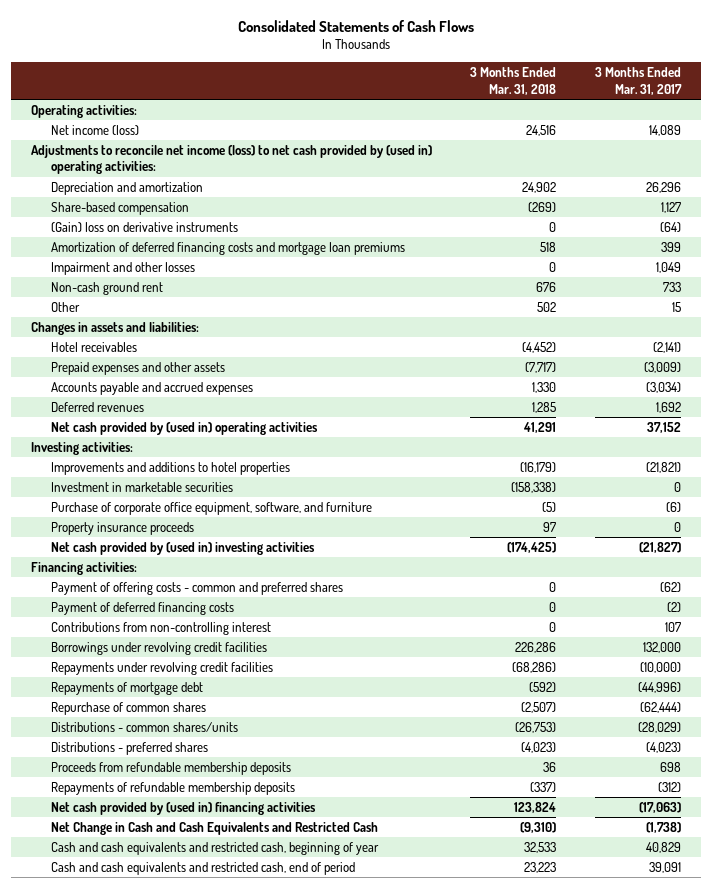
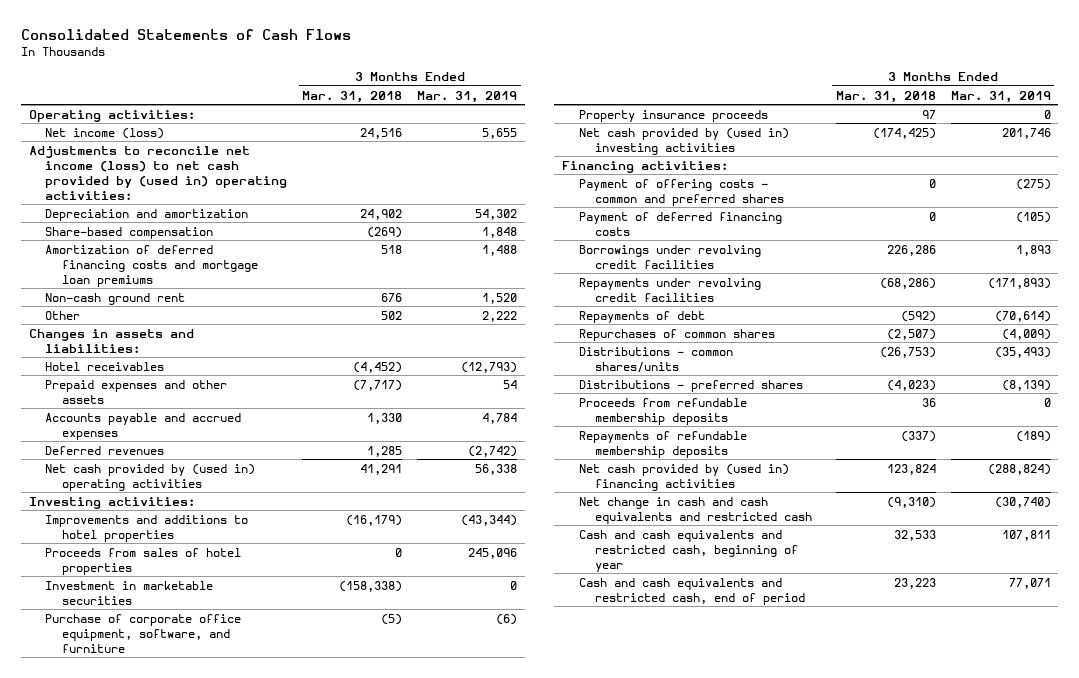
[595,67,683,95] 3 Months Ended Mar. 31, 2017 -> none
none -> [417,90,518,103] Mar. 31, 2019
[51,221,239,232] (Gain) loss on derivative instruments -> none
[51,261,196,275] Impairment and other losses -> none
none -> [45,547,242,575] Proceeds from sales of hotel properties
[51,621,272,635] Contributions from non-controlling interest -> none
[51,681,204,695] Repayments of mortgage debt -> [578,310,705,323] Repayments of debt
[51,701,207,715] Repurchase of common shares -> [578,328,775,341] Repurchases of common shares
[51,821,379,835] Net Change in Cash and Cash Equivalents and Restricted Cash -> [578,496,813,524] Net change in cash and cash equivalents and restricted cash

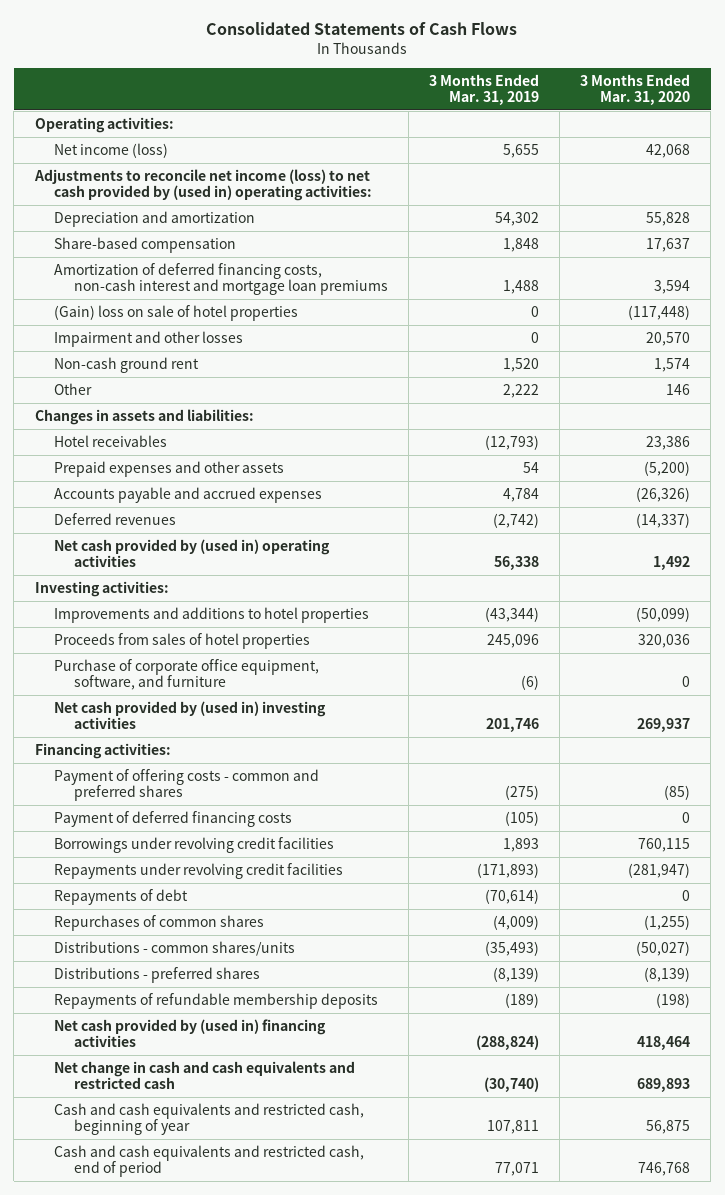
[302,90,403,103] Mar. 31, 2018 -> none
none -> [580,73,691,106] 3 Months Ended Mar. 31, 2020
[45,244,258,287] Amortization of deferred financing costs and mortgage loan premiums -> [54,262,388,296] Amortization of deferred financing costs, non-cash interest and mortgage loan premiums
none -> [54,304,299,321] (Gain) loss on sale of hotel properties
none -> [54,330,244,347] Impairment and other losses
[45,580,214,605] Investment in marketable securities -> none
[578,109,768,122] Property insurance proceeds -> none
[578,397,747,425] Proceeds from refundable membership deposits -> none

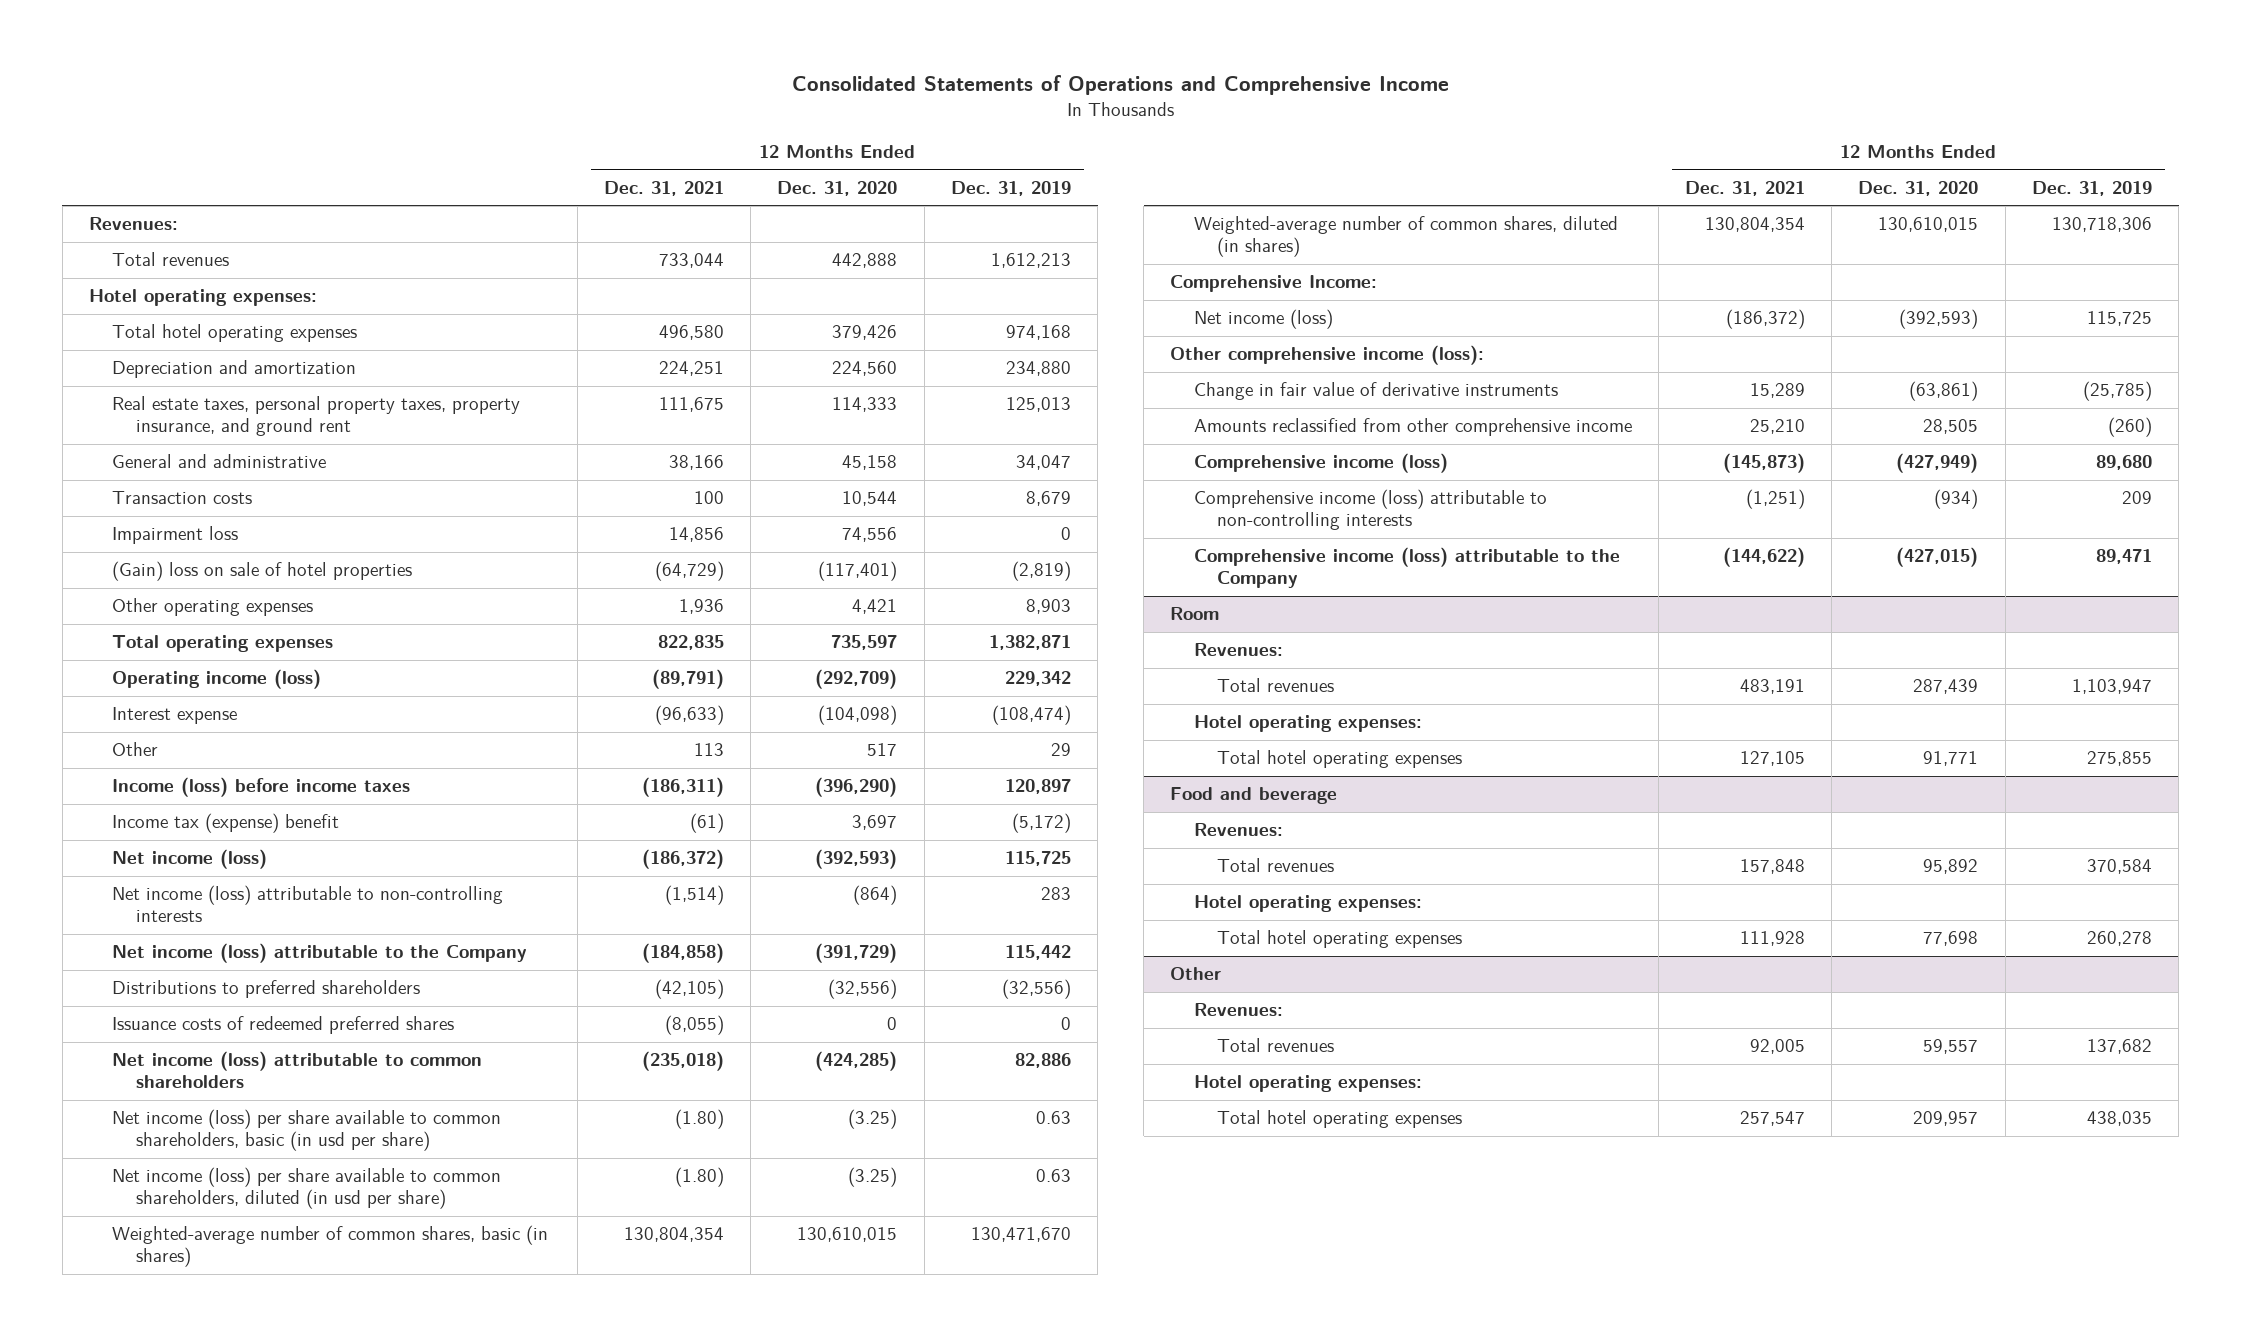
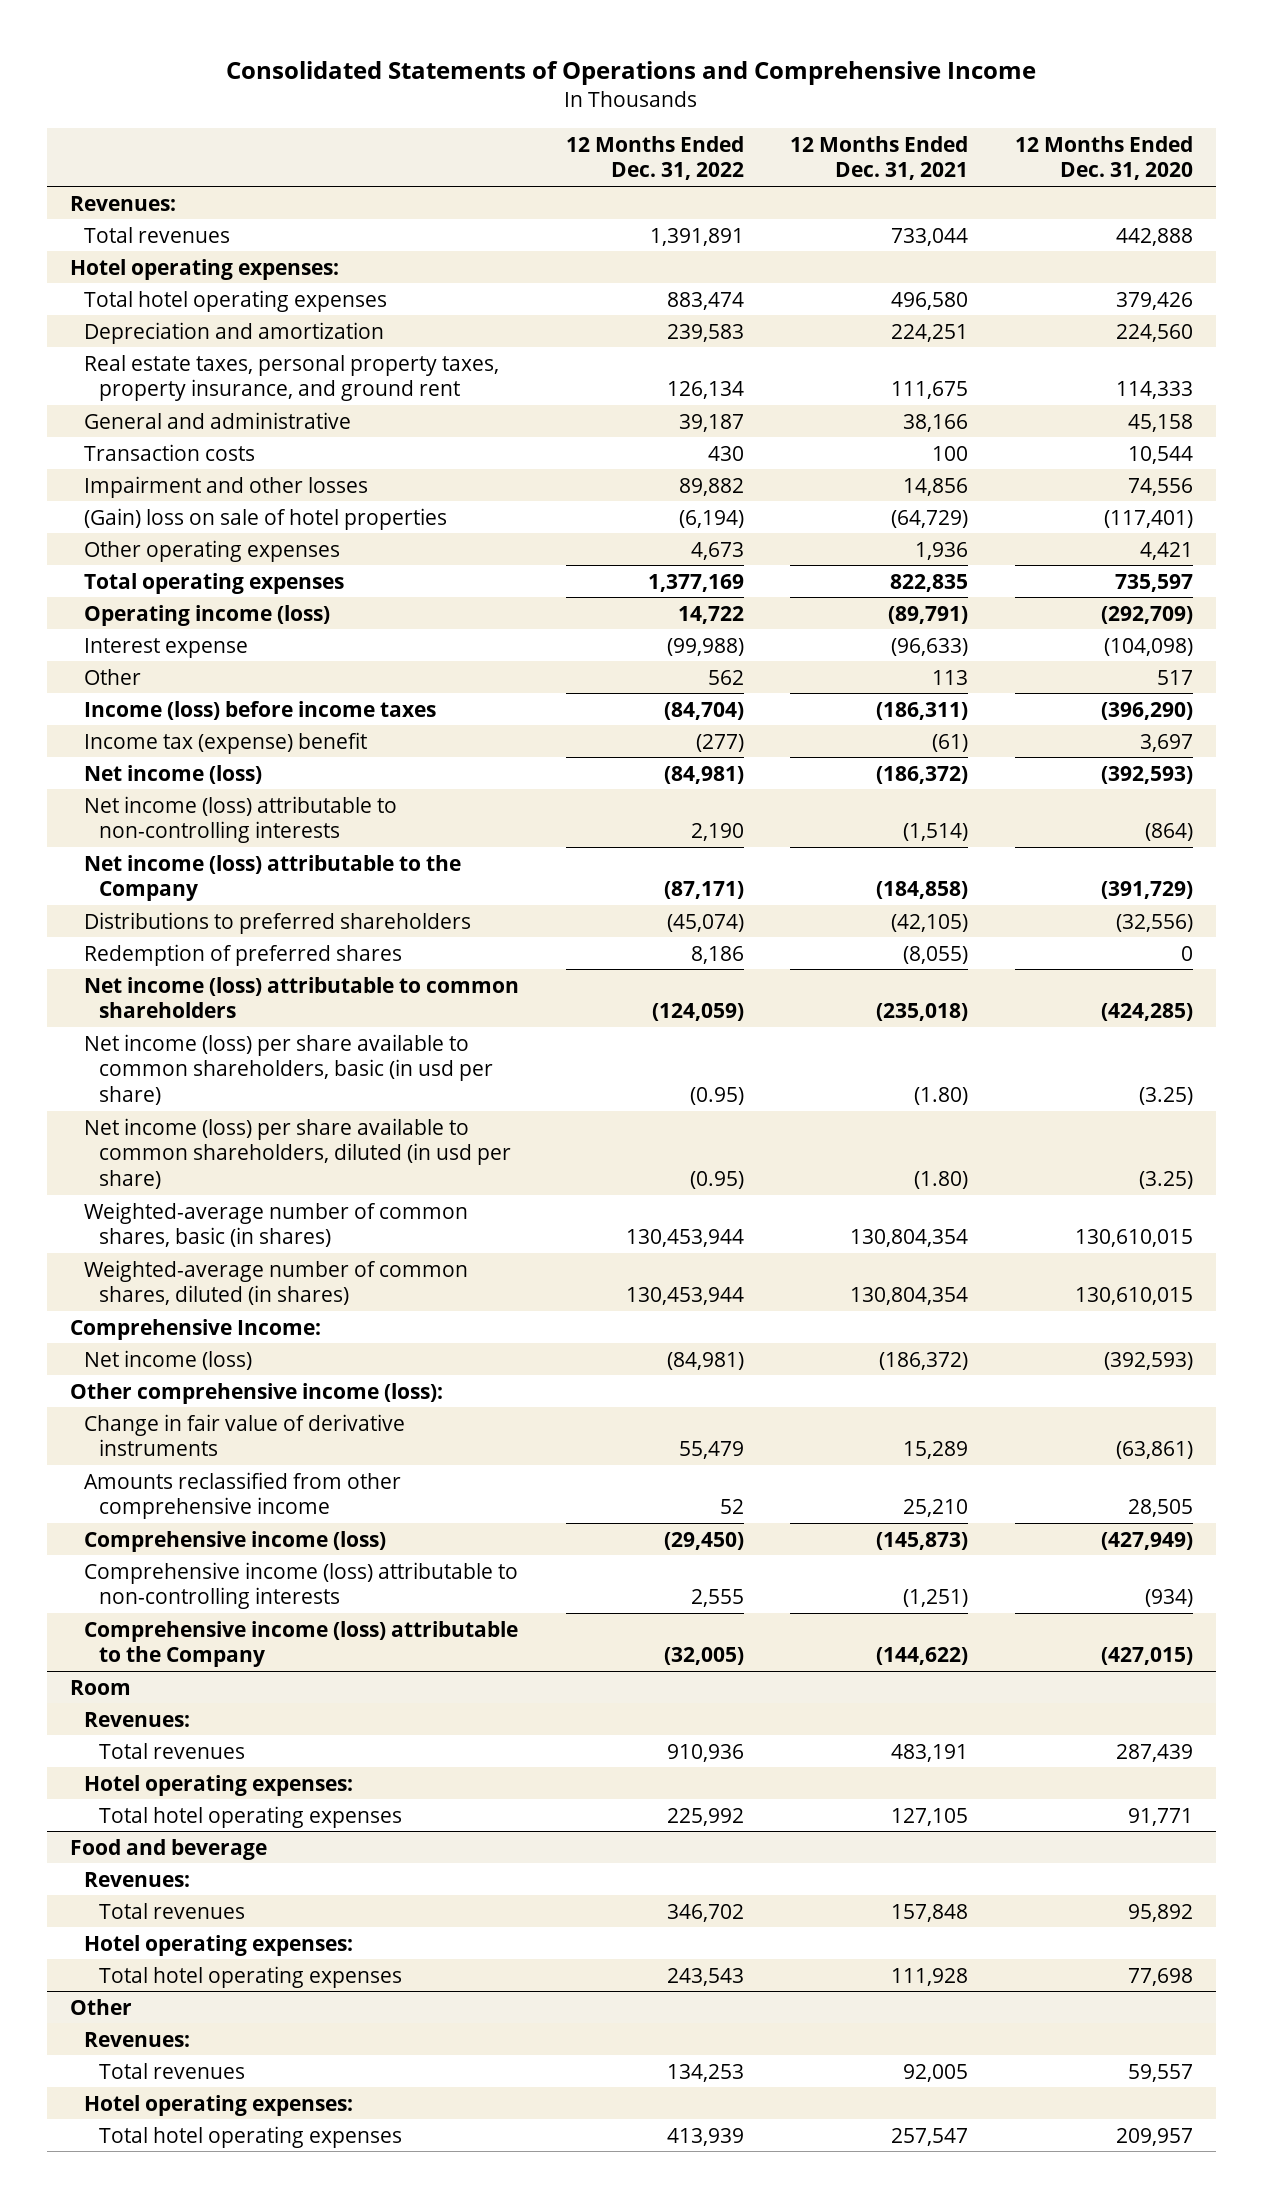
[950,181,1071,197] Dec. 31, 2019 -> none
none -> [565,135,744,181] 12 Months Ended Dec. 31, 2022
[112,526,239,545] Impairment loss -> [84,475,369,498] Impairment and other losses
[112,1016,455,1035] Issuance costs of redeemed preferred shares -> [84,943,403,966] Redemption of preferred shares

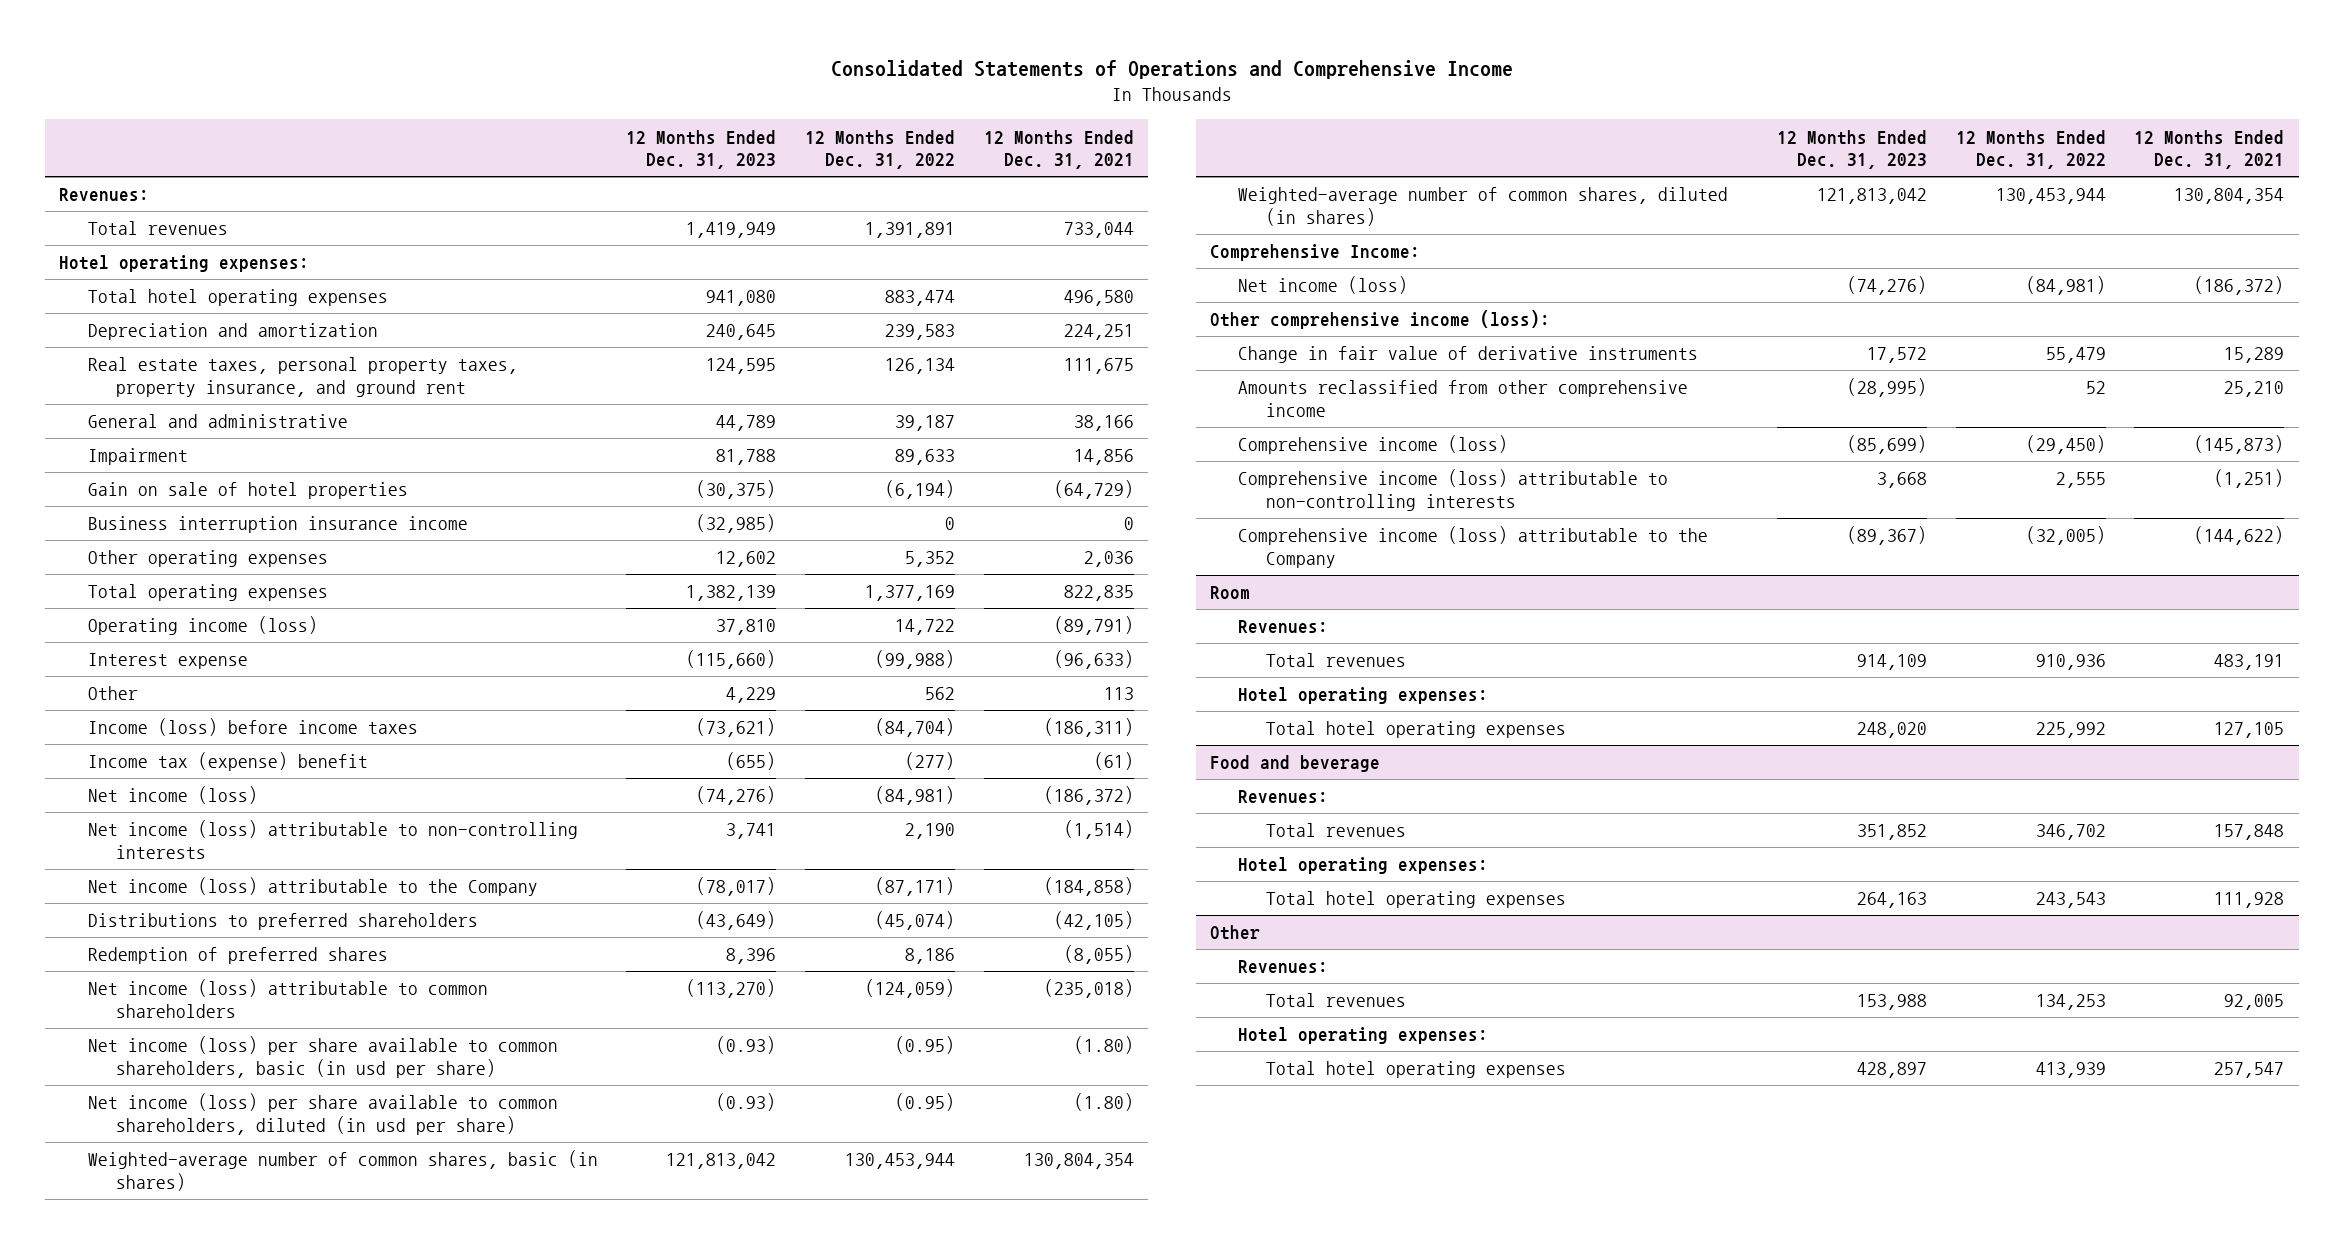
[1014,135,1193,181] 12 Months Ended Dec. 31, 2020 -> none
none -> [626,129,777,170] 12 Months Ended Dec. 31, 2023
[84,443,256,461] Transaction costs -> none
[84,475,369,498] Impairment and other losses -> [87,448,188,466] Impairment
[678,477,744,496] 89,882 -> [895,449,956,466] 89,633
[84,507,448,530] (Gain) loss on sale of hotel properties -> [87,482,408,500] Gain on sale of hotel properties
none -> [87,516,468,534] Business interruption insurance income
[690,541,744,560] 4,673 -> [905,551,956,568] 5,352
[915,541,969,560] 1,936 -> [1083,551,1134,568] 2,036

